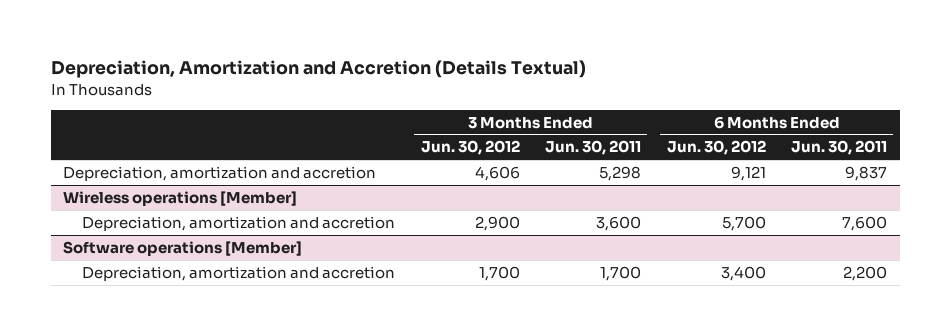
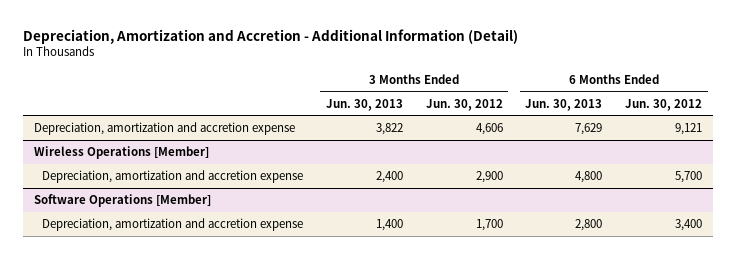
[50,60,586,79] Depreciation, Amortization and Accretion (Details Textual) -> [22,28,518,44] Depreciation, Amortization and Accretion - Additional Information (Detail)
[545,140,642,156] Jun. 30, 2011 -> none
[790,140,887,156] Jun. 30, 2011 -> none
none -> [325,98,403,111] Jun. 30, 2013
none -> [525,98,603,111] Jun. 30, 2013
[63,165,377,181] Depreciation, amortization and accretion -> [34,122,296,136] Depreciation, amortization and accretion expense
[63,190,298,206] Wireless operations [Member] -> [34,146,210,160] Wireless Operations [Member]
[82,215,396,231] Depreciation, amortization and accretion -> [42,170,304,184] Depreciation, amortization and accretion expense
[63,240,303,256] Software operations [Member] -> [34,194,212,208] Software Operations [Member]
[82,265,396,281] Depreciation, amortization and accretion -> [42,218,304,232] Depreciation, amortization and accretion expense

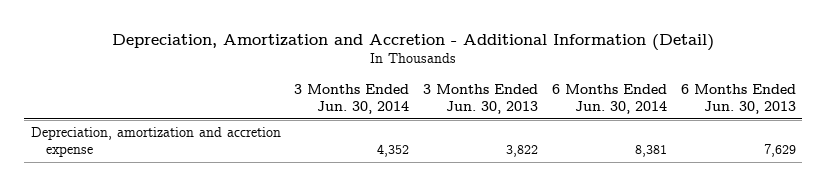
[425,98,503,111] Jun. 30, 2012 -> none
[624,98,702,111] Jun. 30, 2012 -> none
none -> [294,83,410,115] 3 Months Ended Jun. 30, 2014
none -> [551,83,667,115] 6 Months Ended Jun. 30, 2014
[34,146,210,160] Wireless Operations [Member] -> none
[42,170,304,184] Depreciation, amortization and accretion expense -> none
[34,194,212,208] Software Operations [Member] -> none
[42,218,304,232] Depreciation, amortization and accretion expense -> none

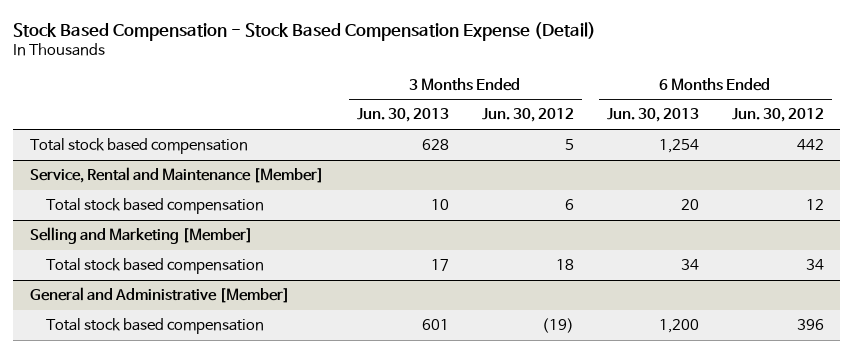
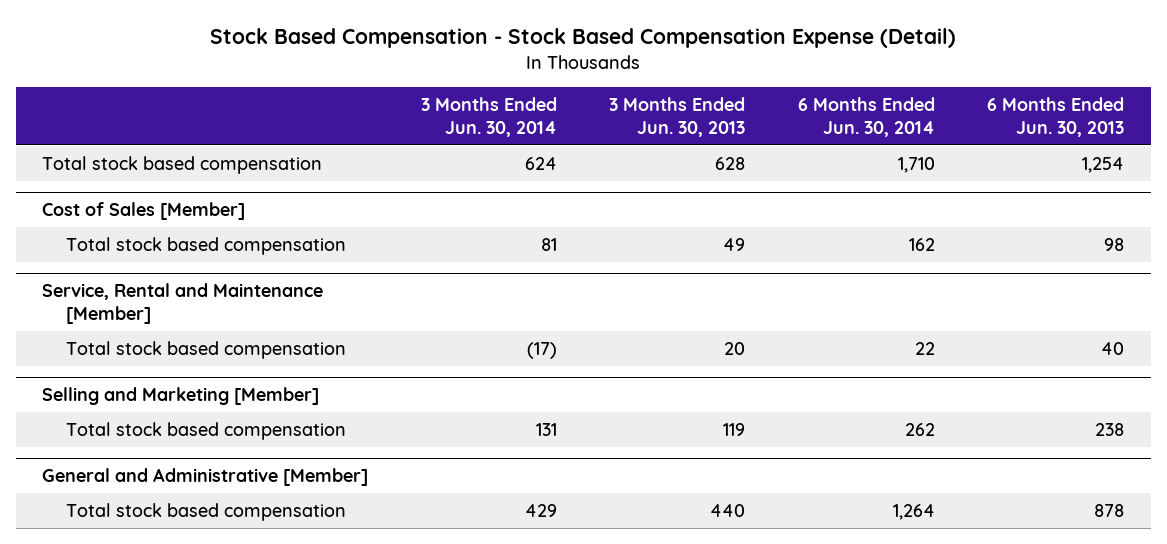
[481,108,574,123] Jun. 30, 2012 -> none
[731,108,824,123] Jun. 30, 2012 -> none
none -> [420,97,557,137] 3 Months Ended Jun. 30, 2014
none -> [797,97,935,137] 6 Months Ended Jun. 30, 2014
none -> [42,202,246,221] Cost of Sales [Member]
none -> [65,236,346,255] Total stock based compensation
[430,199,449,211] 10 -> [724,341,746,355] 20
[680,199,699,211] 20 -> [1101,341,1125,355] 40
[430,259,449,272] 17 -> [723,422,746,436] 119
[680,259,699,271] 34 -> [1095,422,1125,436] 238
[421,319,449,331] 601 -> [710,503,746,517] 440
[658,319,699,334] 1,200 -> [1094,503,1125,517] 878

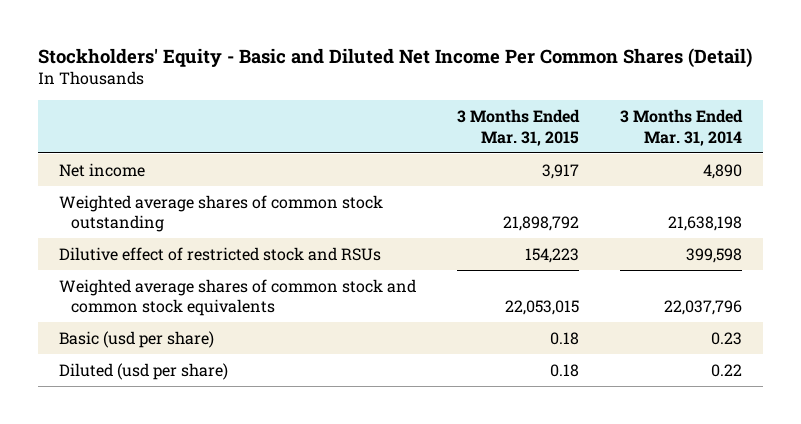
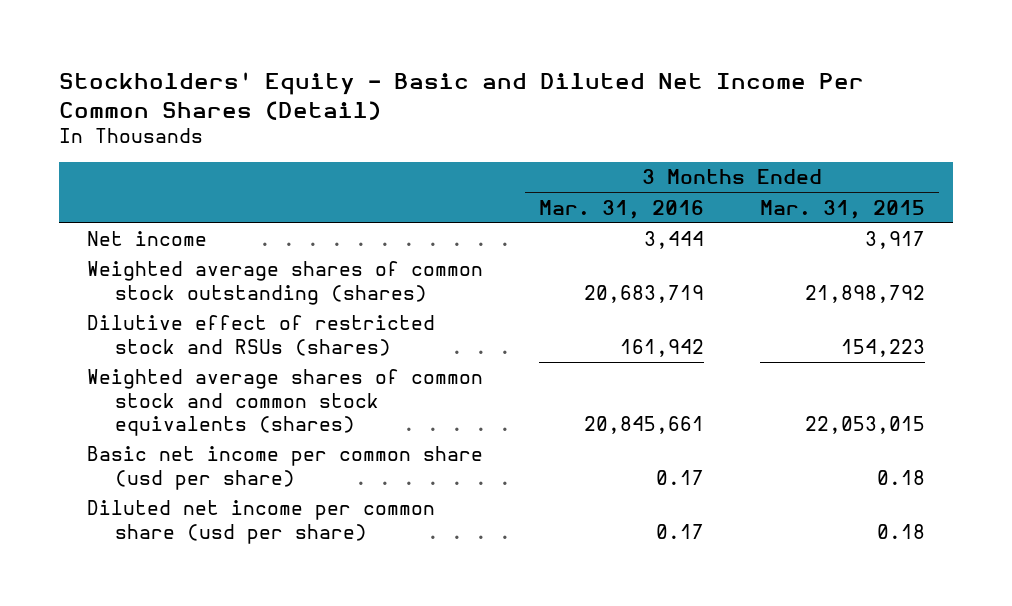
[619,109,743,146] 3 Months Ended Mar. 31, 2014 -> none
none -> [539,199,705,219] Mar. 31, 2016
[58,194,383,233] Weighted average shares of common stock outstanding -> [87,261,484,305] Weighted average shares of common stock outstanding (shares)
[58,246,381,261] Dilutive effect of restricted stock and RSUs -> [87,315,436,356] Dilutive effect of restricted stock and RSUs (shares)
[58,278,416,317] Weighted average shares of common stock and common stock equivalents -> [87,369,484,437] Weighted average shares of common stock and common stock equivalents (shares)
[58,330,214,348] Basic (usd per share) -> [87,446,484,490] Basic net income per common share (usd per share)
[58,362,228,380] Diluted (usd per share) -> [87,500,436,544] Diluted net income per common share (usd per share)

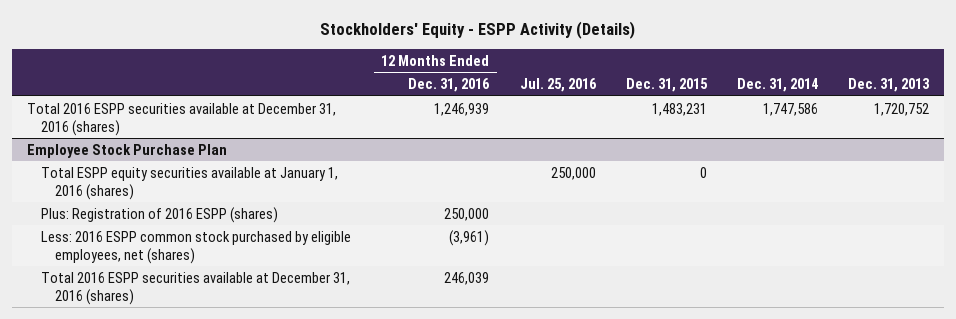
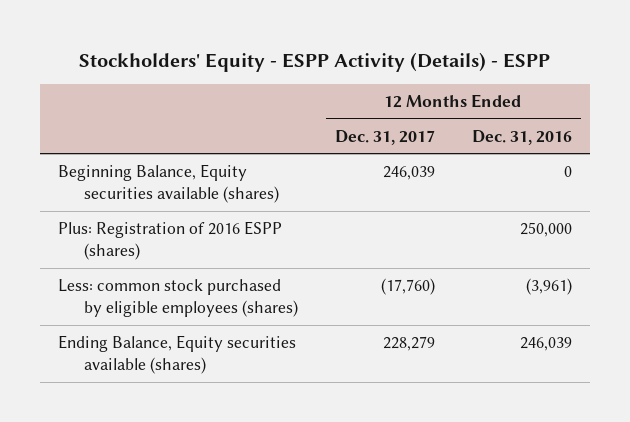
[320,20,636,39] Stockholders' Equity - ESPP Activity (Details) -> [78,51,550,72] Stockholders' Equity - ESPP Activity (Details) - ESPP
[519,78,597,93] Jul. 25, 2016 -> none
[625,78,708,93] Dec. 31, 2015 -> none
[736,78,818,93] Dec. 31, 2014 -> none
[847,78,930,93] Dec. 31, 2013 -> none
none -> [334,129,435,145] Dec. 31, 2017
[27,143,228,158] Employee Stock Purchase Plan -> none
[41,166,339,200] Total ESPP equity securities available at January 1, 2016 (shares) -> none
[27,102,337,136] Total 2016 ESPP securities available at December 31, 2016 (shares) -> [58,163,279,204] Beginning Balance, Equity securities available (shares)
[434,102,490,116] 1,246,939 -> [563,165,572,177] 0
[41,230,352,264] Less: 2016 ESPP common stock purchased by eligible employees, net (shares) -> [58,278,298,318] Less: common stock purchased by eligible employees (shares)
[41,271,351,305] Total 2016 ESPP securities available at December 31, 2016 (shares) -> [58,334,297,375] Ending Balance, Equity securities available (shares)

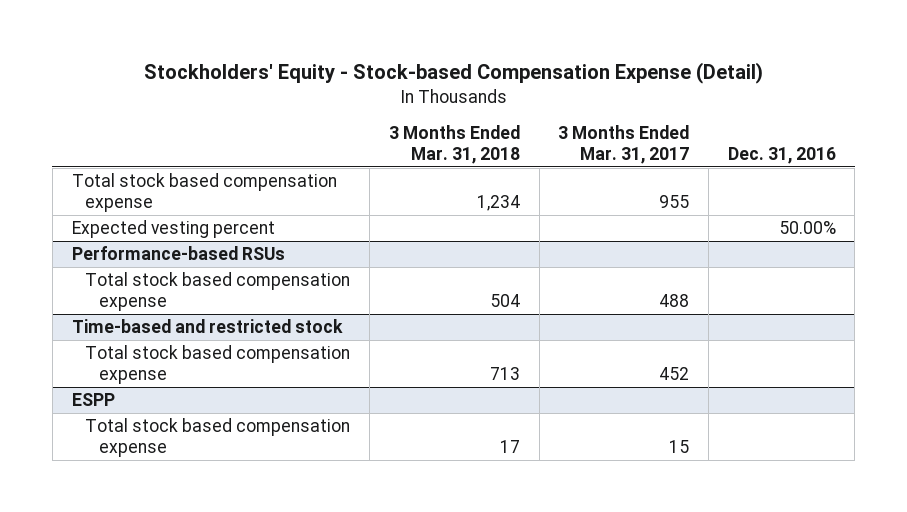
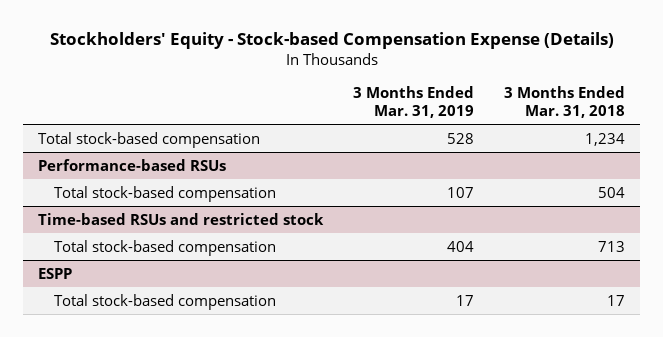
[143,62,763,85] Stockholders' Equity - Stock-based Compensation Expense (Detail) -> [49,32,614,50] Stockholders' Equity - Stock-based Compensation Expense (Details)
[558,124,690,165] 3 Months Ended Mar. 31, 2017 -> none
[727,147,836,165] Dec. 31, 2016 -> none
none -> [353,85,475,118] 3 Months Ended Mar. 31, 2019
[71,220,275,239] Expected vesting percent -> none
[71,173,337,213] Total stock based compensation expense -> [37,131,260,148] Total stock-based compensation
[85,272,351,312] Total stock based compensation expense -> [54,185,277,202] Total stock-based compensation
[71,319,343,334] Time-based and restricted stock -> [37,212,324,225] Time-based RSUs and restricted stock
[85,345,351,385] Total stock based compensation expense -> [54,239,277,256] Total stock-based compensation
[85,418,351,458] Total stock based compensation expense -> [54,293,277,310] Total stock-based compensation

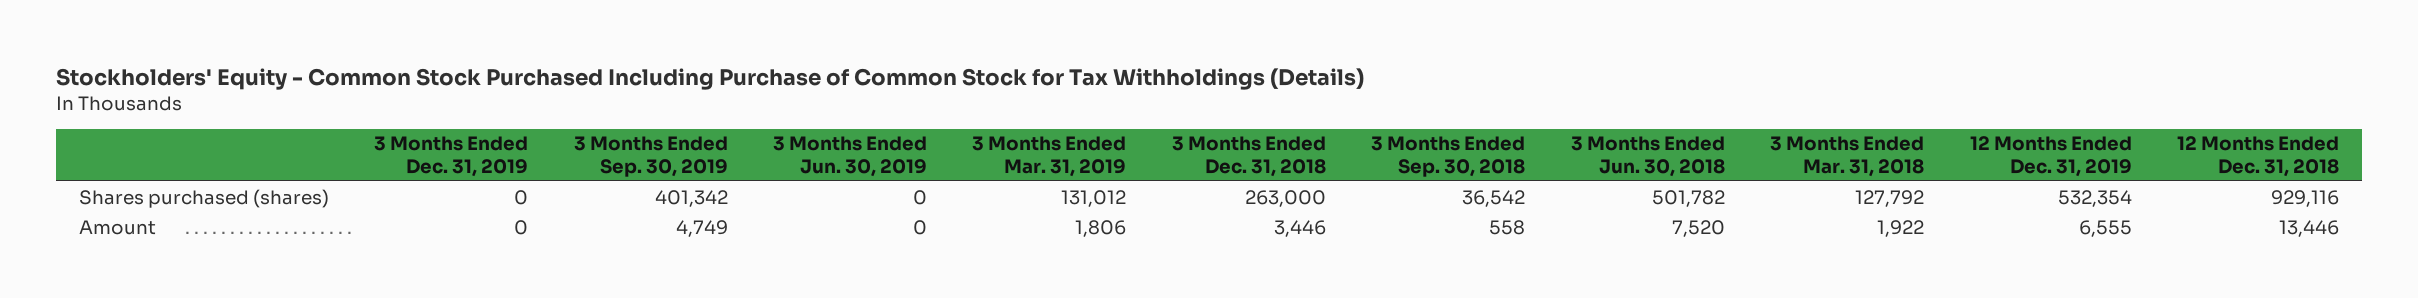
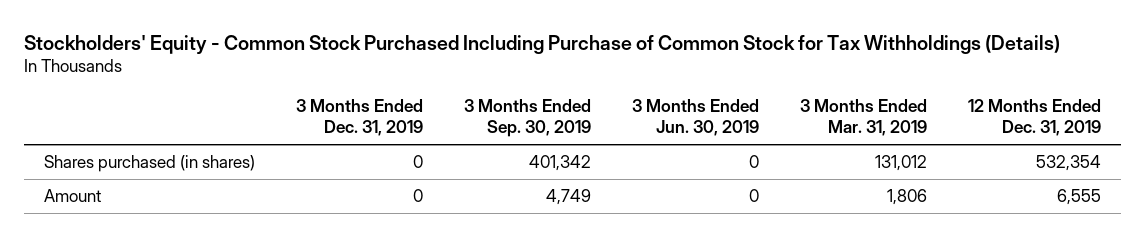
[1171,136,1326,177] 3 Months Ended Dec. 31, 2018 -> none
[1371,136,1526,177] 3 Months Ended Sep. 30, 2018 -> none
[1570,136,1725,177] 3 Months Ended Jun. 30, 2018 -> none
[1770,136,1925,177] 3 Months Ended Mar. 31, 2018 -> none
[2176,136,2339,177] 12 Months Ended Dec. 31, 2018 -> none
[78,188,329,208] Shares purchased (shares) -> [44,155,256,173] Shares purchased (in shares)

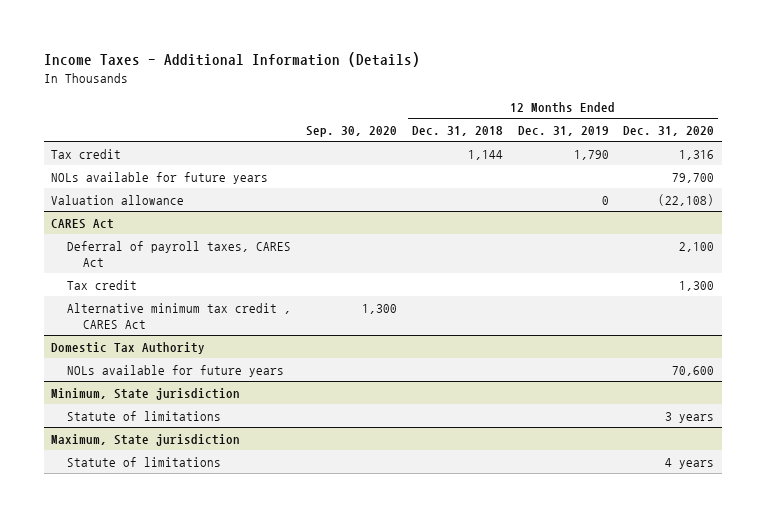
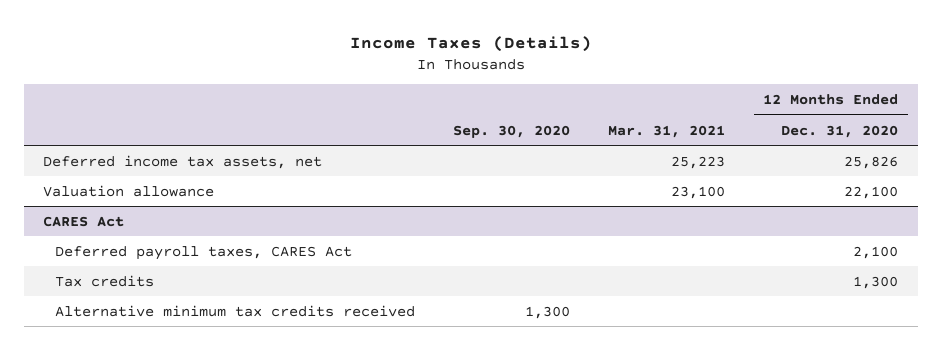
[44,52,421,68] Income Taxes - Additional Information (Details) -> [349,36,592,53] Income Taxes (Details)
[411,125,503,136] Dec. 31, 2018 -> none
[517,125,609,136] Dec. 31, 2019 -> none
none -> [608,124,726,138] Mar. 31, 2021
[51,148,122,159] Tax credit -> none
[51,171,269,184] NOLs available for future years -> none
none -> [43,154,323,169] Deferred income tax assets, net
[658,193,715,206] (22,108) -> [844,185,899,199] 22,100
[51,341,206,354] Domestic Tax Authority -> none
[67,364,285,377] NOLs available for future years -> none
[51,387,241,400] Minimum, State jurisdiction -> none
[67,410,222,421] Statute of limitations -> none
[51,433,241,446] Maximum, State jurisdiction -> none
[67,456,222,467] Statute of limitations -> none
[67,240,292,267] Deferral of payroll taxes, CARES Act -> [54,245,352,260] Deferred payroll taxes, CARES Act
[67,279,138,290] Tax credit -> [54,274,154,287] Tax credits
[67,302,292,329] Alternative minimum tax credit , CARES Act -> [54,304,415,317] Alternative minimum tax credits received

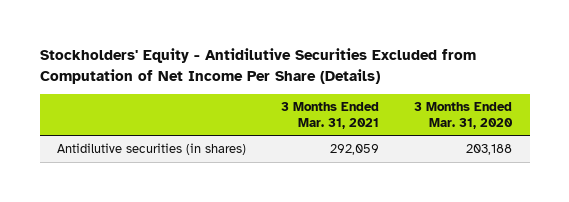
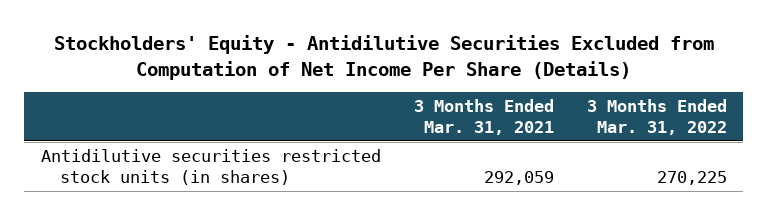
[414,102,514,129] 3 Months Ended Mar. 31, 2020 -> none
none -> [586,98,727,135] 3 Months Ended Mar. 31, 2022
[57,143,247,156] Antidilutive securities (in shares) -> [40,148,381,185] Antidilutive securities restricted stock units (in shares)

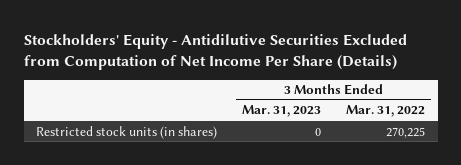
[413,98,554,135] 3 Months Ended Mar. 31, 2021 -> none
none -> [242,105,322,118] Mar. 31, 2023
[40,148,381,185] Antidilutive securities restricted stock units (in shares) -> [36,125,218,139] Restricted stock units (in shares)

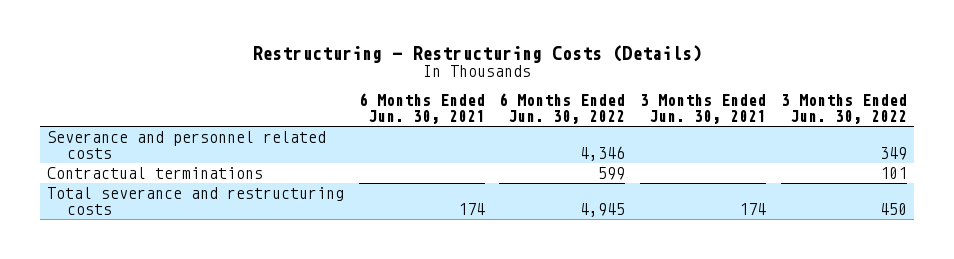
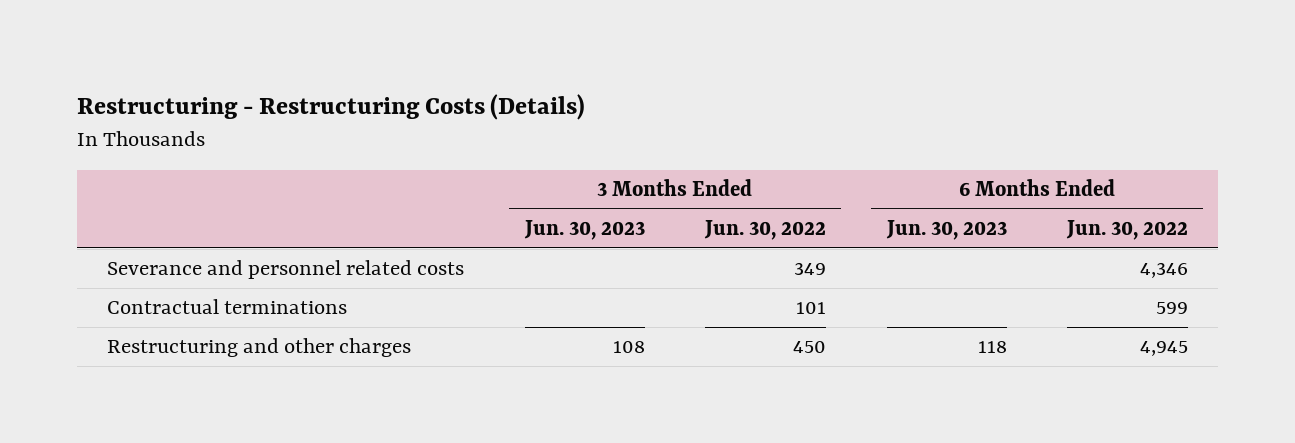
[358,93,485,125] 6 Months Ended Jun. 30, 2021 -> none
[640,94,767,125] 3 Months Ended Jun. 30, 2021 -> none
none -> [523,219,645,240] Jun. 30, 2023
none -> [885,219,1007,240] Jun. 30, 2023
[46,187,344,215] Total severance and restructuring costs -> [107,338,412,358] Restructuring and other charges

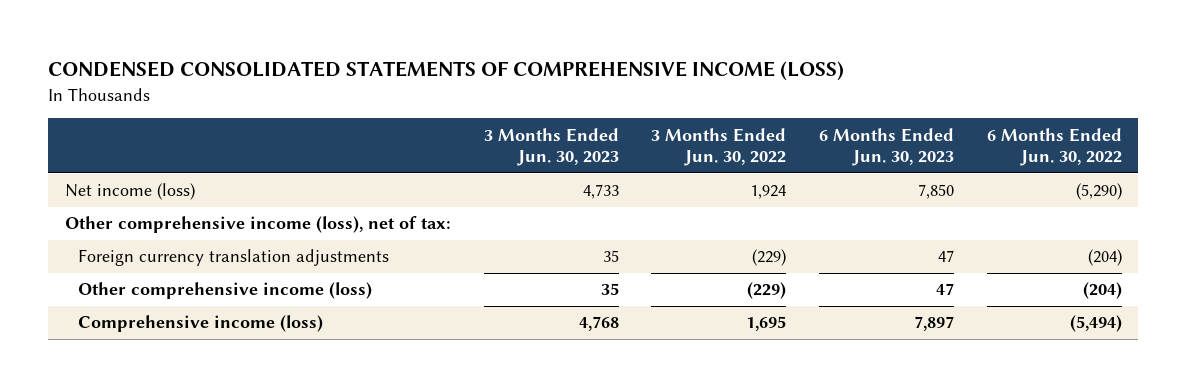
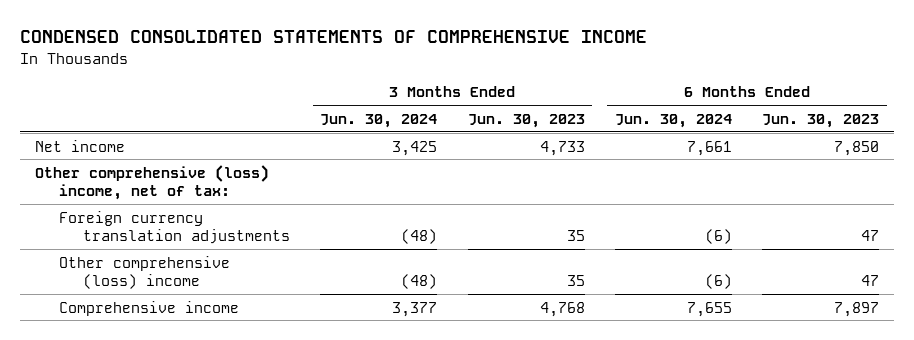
[48,61,845,82] CONDENSED CONSOLIDATED STATEMENTS OF COMPREHENSIVE INCOME (LOSS) -> [19,30,647,44] CONDENSED CONSOLIDATED STATEMENTS OF COMPREHENSIVE INCOME
[651,127,787,167] 3 Months Ended Jun. 30, 2022 -> none
[986,127,1122,167] 6 Months Ended Jun. 30, 2022 -> none
none -> [320,113,438,128] Jun. 30, 2024
none -> [614,113,732,128] Jun. 30, 2024
[64,183,195,201] Net income (loss) -> [35,139,126,152] Net income
[64,216,451,234] Other comprehensive income (loss), net of tax: -> [35,164,270,201] Other comprehensive (loss) income, net of tax:
[77,282,372,300] Other comprehensive income (loss) -> [59,255,231,290] Other comprehensive (loss) income
[77,315,323,333] Comprehensive income (loss) -> [59,300,240,316] Comprehensive income

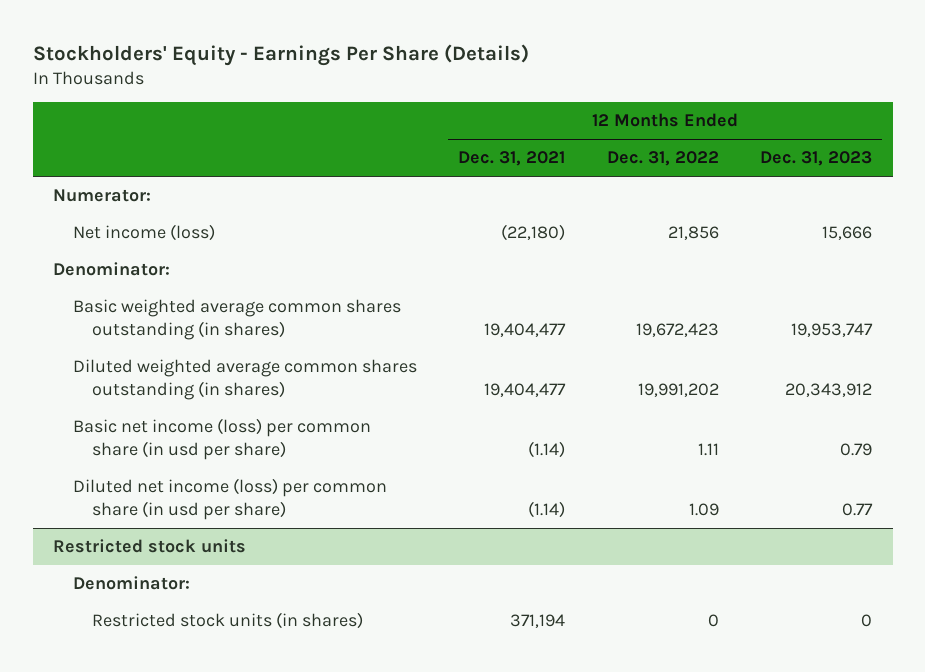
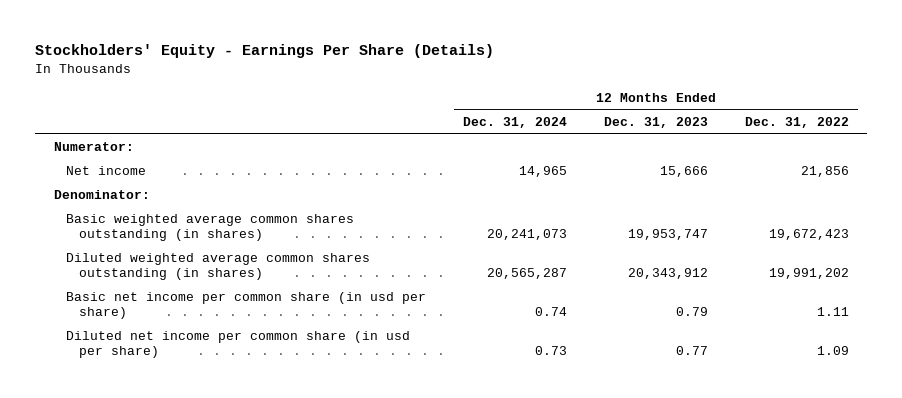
[458,151,566,167] Dec. 31, 2021 -> none
none -> [463,116,568,128] Dec. 31, 2024
[72,224,215,242] Net income (loss) -> [66,166,147,176] Net income
[53,539,247,554] Restricted stock units -> none
[72,576,190,591] Denominator: -> none
[91,612,363,630] Restricted stock units (in shares) -> none
[72,418,371,461] Basic net income (loss) per common share (in usd per share) -> [66,292,427,320] Basic net income per common share (in usd per share)
[72,478,387,521] Diluted net income (loss) per common share (in usd per share) -> [66,331,411,359] Diluted net income per common share (in usd per share)

